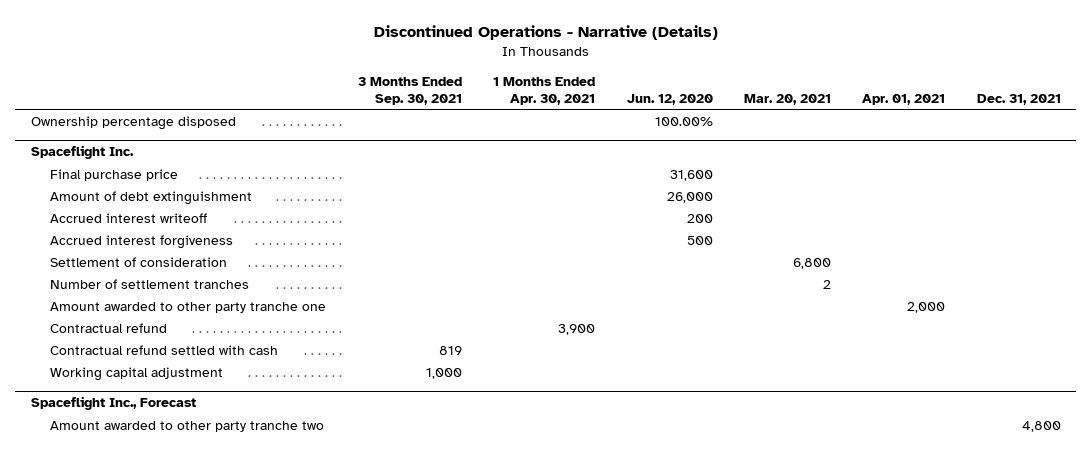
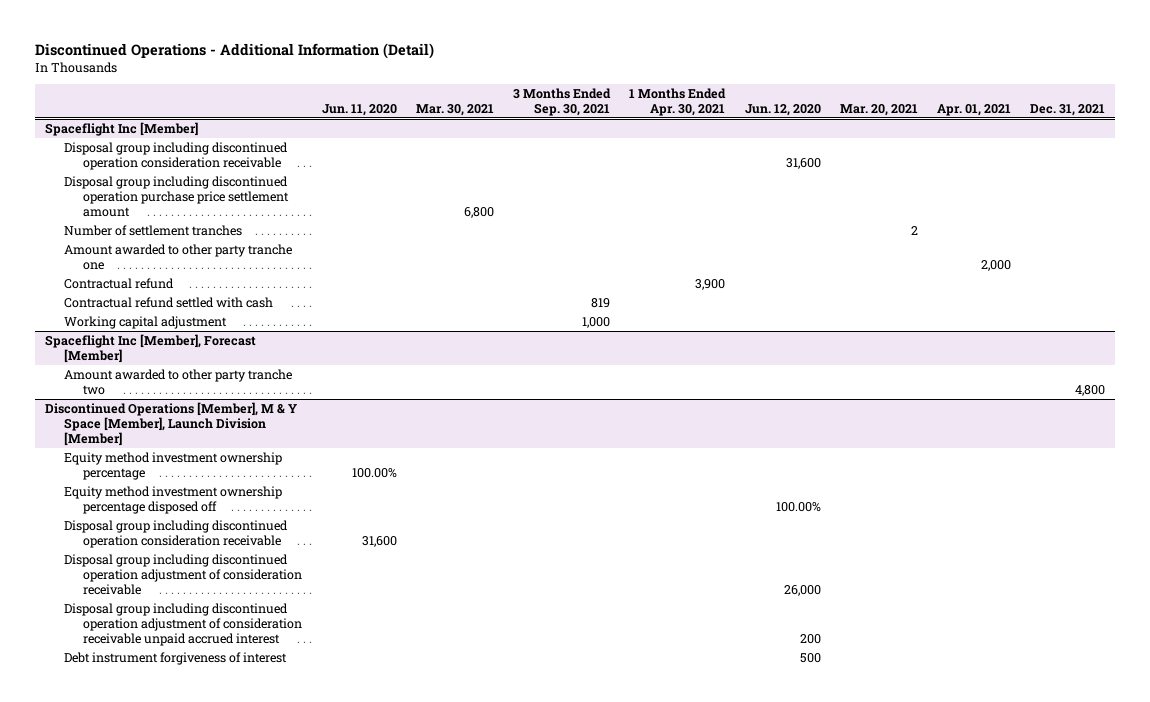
[373,24,718,40] Discontinued Operations - Narrative (Details) -> [35,42,435,59] Discontinued Operations - Additional Information (Detail)
none -> [321,103,397,116] Jun. 11, 2020
none -> [415,103,494,116] Mar. 30, 2021
[30,115,236,130] Ownership percentage disposed -> none
[50,190,253,205] Amount of debt extinguishment -> none
[50,212,208,223] Accrued interest writeoff -> none
[50,234,234,249] Accrued interest forgiveness -> none
[50,256,228,267] Settlement of consideration -> none
[30,145,134,160] Spaceflight Inc. -> [45,122,199,137] Spaceflight Inc [Member]
[50,168,179,181] Final purchase price -> [64,142,289,170] Disposal group including discontinued operation consideration receivable
none -> [64,176,290,217] Disposal group including discontinued operation purchase price settlement amount
[30,396,196,411] Spaceflight Inc., Forecast -> [45,334,257,363] Spaceflight Inc [Member], Forecast [Member]
none -> [45,402,298,446] Discontinued Operations [Member], M & Y Space [Member], Launch Division [Member]
none -> [64,452,283,480] Equity method investment ownership percentage
none -> [64,486,283,514] Equity method investment ownership percentage disposed off
none -> [64,520,289,548] Disposal group including discontinued operation consideration receivable
none -> [64,554,303,595] Disposal group including discontinued operation adjustment of consideration receivable
none -> [64,603,303,646] Disposal group including discontinued operation adjustment of consideration receivable unpaid accrued interest
none -> [64,652,288,666] Debt instrument forgiveness of interest

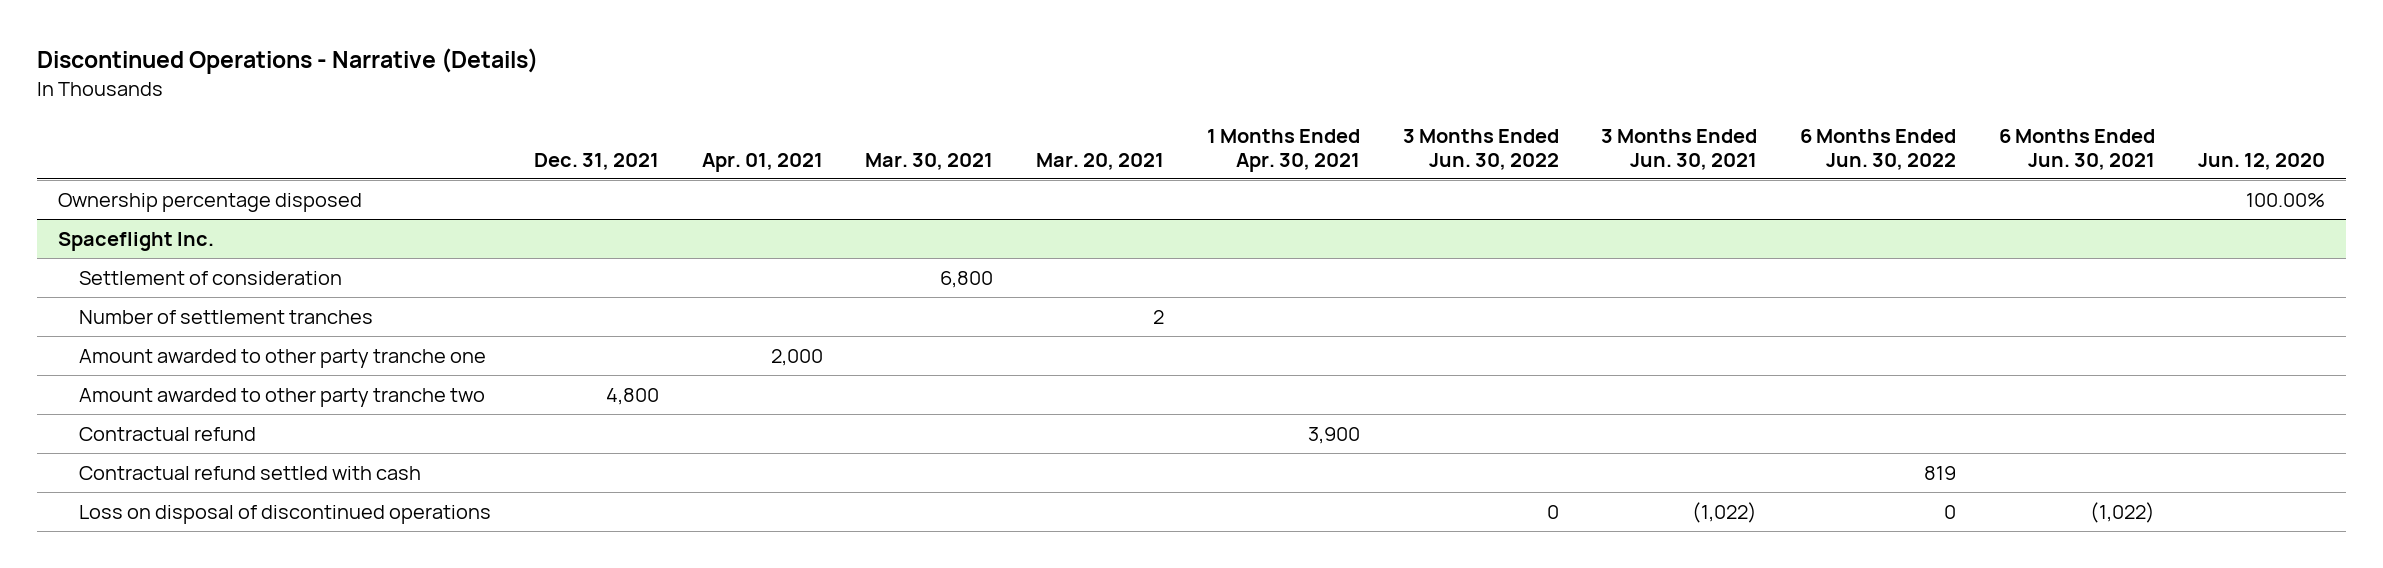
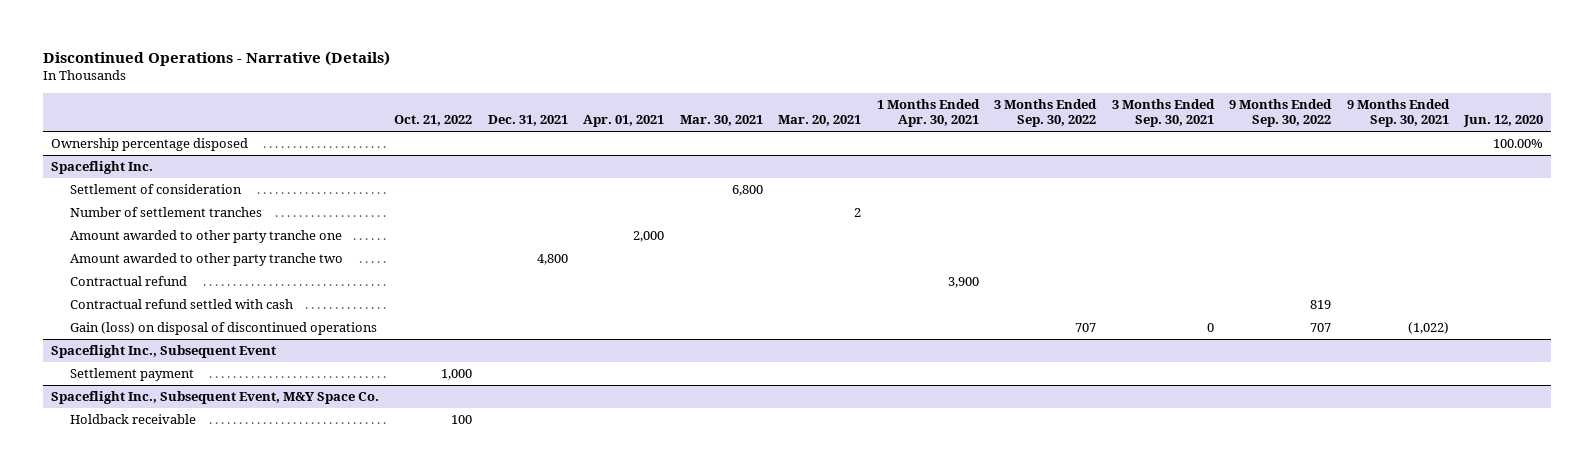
[1402,128,1559,170] 3 Months Ended Jun. 30, 2022 -> none
[1601,128,1758,170] 3 Months Ended Jun. 30, 2021 -> none
[1800,128,1957,170] 6 Months Ended Jun. 30, 2022 -> none
[1998,128,2155,170] 6 Months Ended Jun. 30, 2021 -> none
none -> [394,115,473,127] Oct. 21, 2022
none -> [994,98,1098,128] 3 Months Ended Sep. 30, 2022
none -> [1111,98,1215,128] 3 Months Ended Sep. 30, 2021
none -> [1229,98,1333,128] 9 Months Ended Sep. 30, 2022
none -> [1346,98,1450,128] 9 Months Ended Sep. 30, 2021
[79,504,492,524] Loss on disposal of discontinued operations -> [69,321,377,335] Gain (loss) on disposal of discontinued operations
none -> [50,344,276,358] Spaceflight Inc., Subsequent Event
none -> [69,367,194,381] Settlement payment
none -> [50,390,379,404] Spaceflight Inc., Subsequent Event, M&Y Space Co.
none -> [69,413,196,424] Holdback receivable

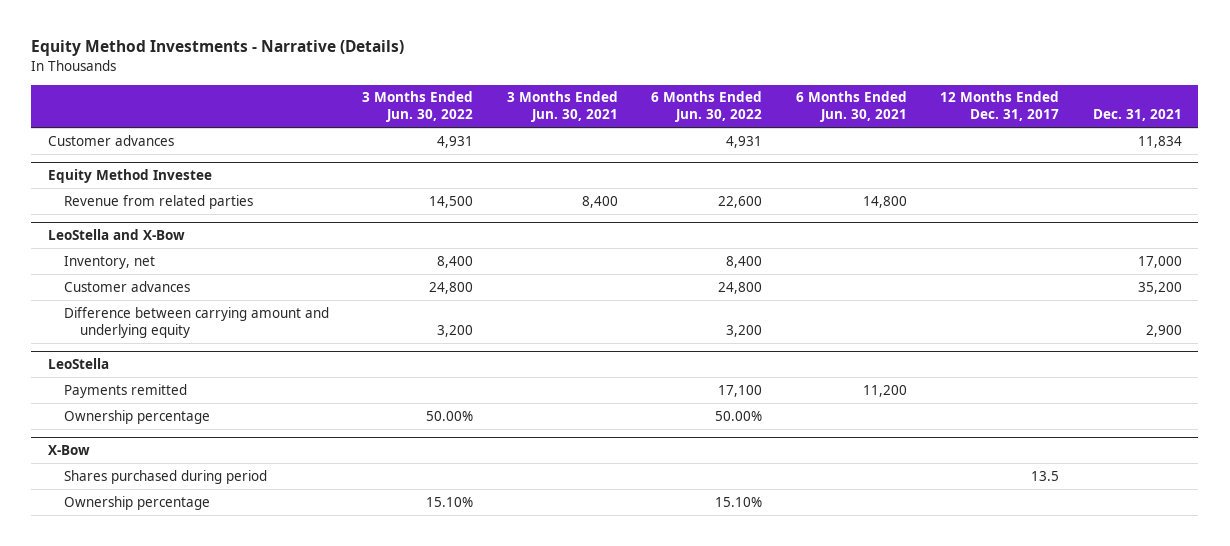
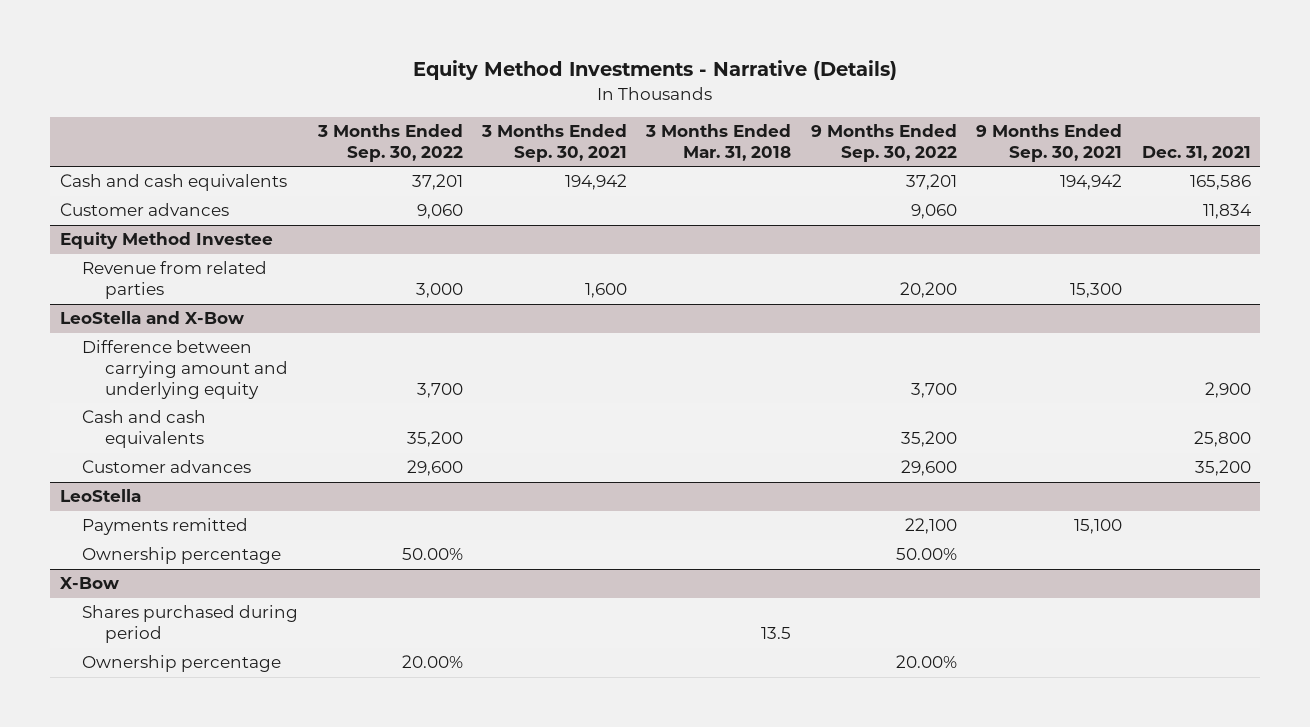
[362,91,474,123] 3 Months Ended Jun. 30, 2022 -> none
[506,91,618,123] 3 Months Ended Jun. 30, 2021 -> none
[651,91,763,123] 6 Months Ended Jun. 30, 2022 -> none
[795,91,907,123] 6 Months Ended Jun. 30, 2021 -> none
[940,91,1060,122] 12 Months Ended Dec. 31, 2017 -> none
none -> [316,123,463,162] 3 Months Ended Sep. 30, 2022
none -> [480,123,627,162] 3 Months Ended Sep. 30, 2021
none -> [645,123,792,161] 3 Months Ended Mar. 31, 2018
none -> [810,123,957,162] 9 Months Ended Sep. 30, 2022
none -> [976,123,1123,162] 9 Months Ended Sep. 30, 2021
none -> [59,174,287,192] Cash and cash equivalents
[64,255,156,269] Inventory, net -> none
none -> [82,410,207,449] Cash and cash equivalents
[64,280,191,292] Customer advances -> [82,460,252,474] Customer advances

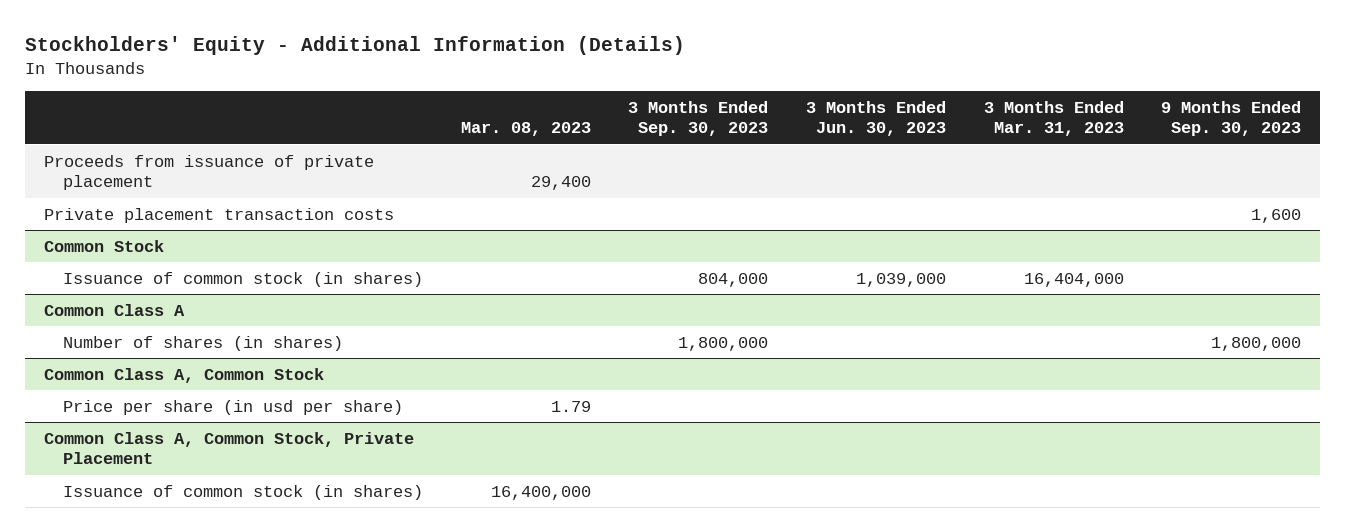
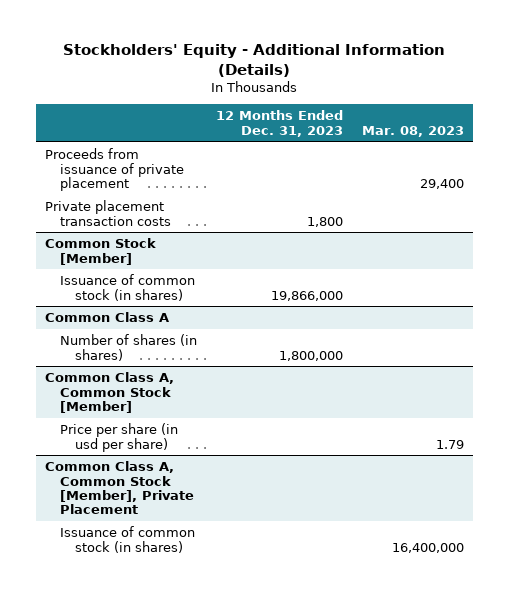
[628,100,769,136] 3 Months Ended Sep. 30, 2023 -> none
[805,100,946,136] 3 Months Ended Jun. 30, 2023 -> none
[983,100,1124,136] 3 Months Ended Mar. 31, 2023 -> none
[1161,100,1302,136] 9 Months Ended Sep. 30, 2023 -> none
none -> [215,110,343,137] 12 Months Ended Dec. 31, 2023
[44,239,165,252] Common Stock -> [45,238,157,265] Common Stock [Member]
[44,367,325,383] Common Class A, Common Stock -> [45,372,175,413] Common Class A, Common Stock [Member]
[44,431,415,465] Common Class A, Common Stock, Private Placement -> [45,461,195,515] Common Class A, Common Stock [Member], Private Placement

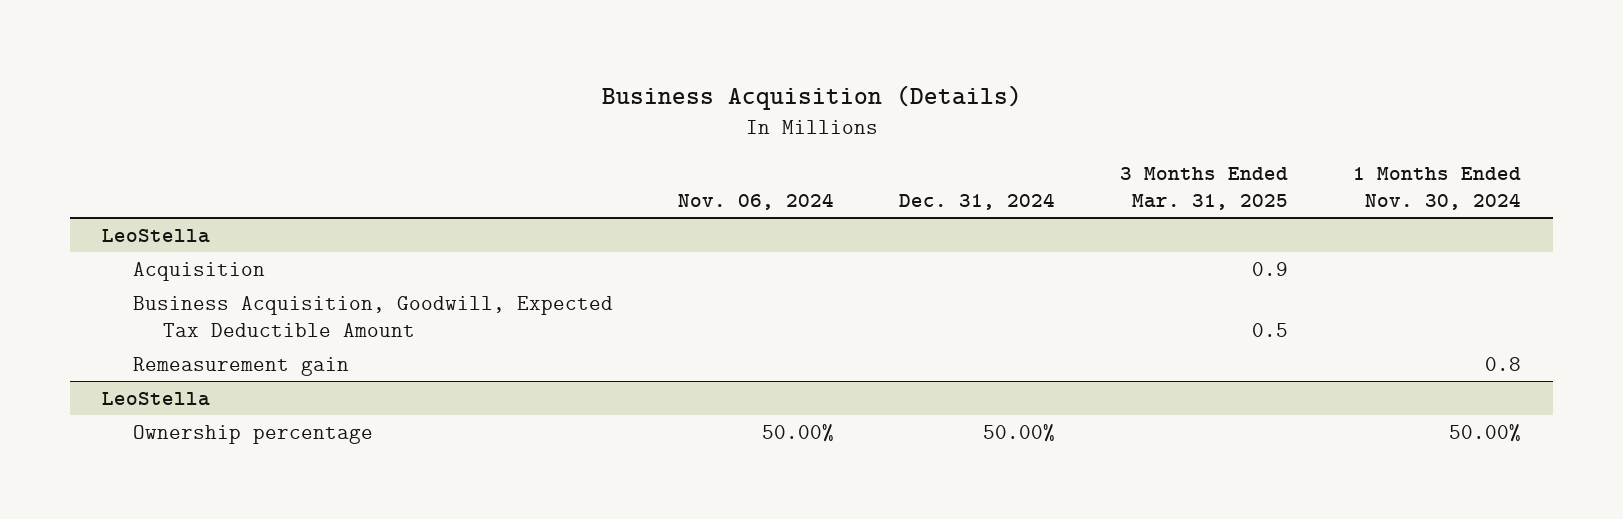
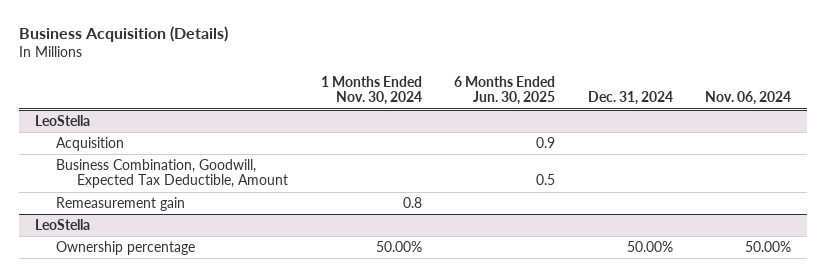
[1119,166,1288,211] 3 Months Ended Mar. 31, 2025 -> none
none -> [454,75,556,106] 6 Months Ended Jun. 30, 2025
[132,295,613,337] Business Acquisition, Goodwill, Expected Tax Deductible Amount -> [56,158,289,189] Business Combination, Goodwill, Expected Tax Deductible, Amount

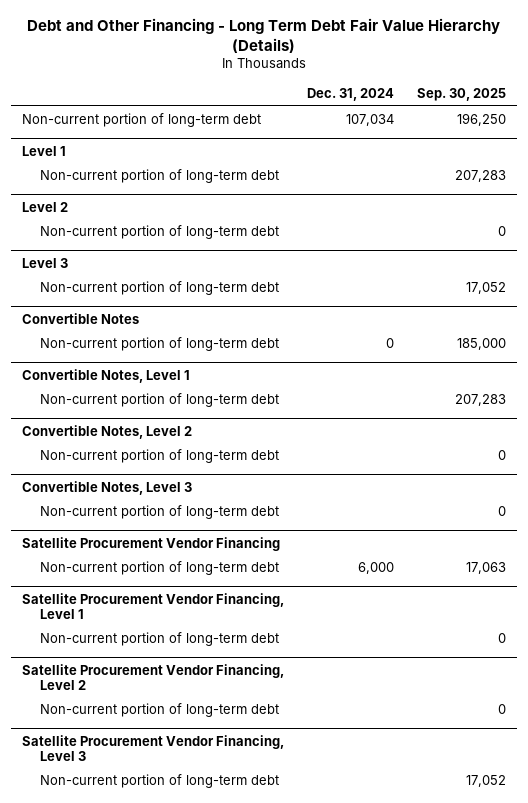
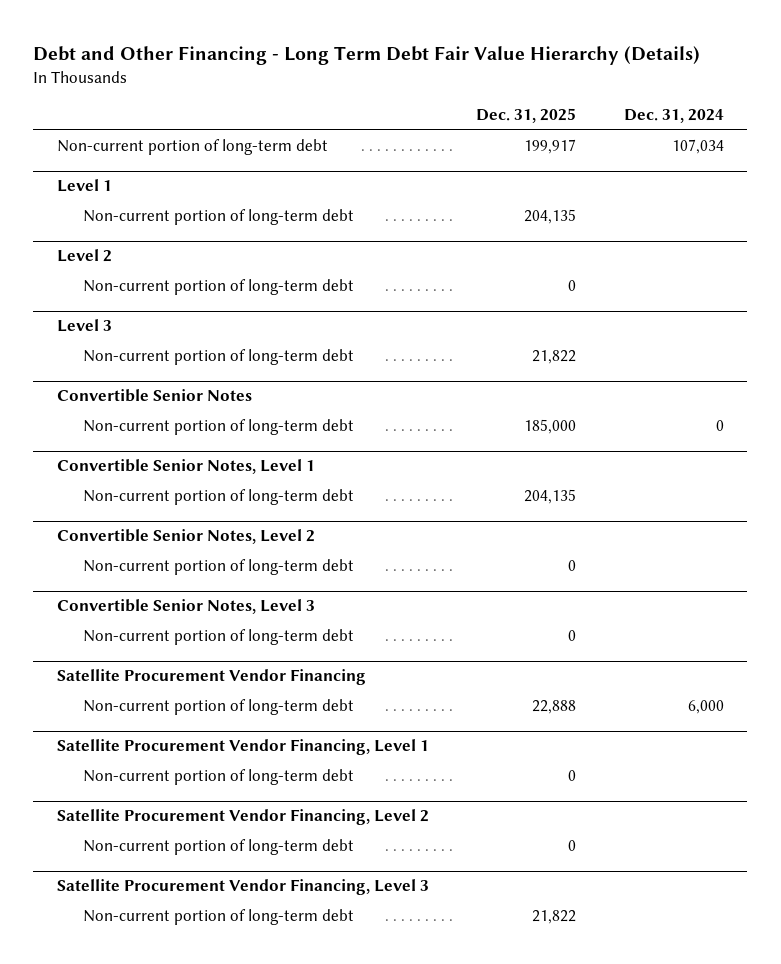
[416,88,506,102] Sep. 30, 2025 -> none
none -> [476,108,577,124] Dec. 31, 2025
[22,312,140,324] Convertible Notes -> [57,389,253,403] Convertible Senior Notes
[22,368,191,383] Convertible Notes, Level 1 -> [57,459,316,475] Convertible Senior Notes, Level 1
[22,424,193,439] Convertible Notes, Level 2 -> [57,529,316,545] Convertible Senior Notes, Level 2
[22,480,193,495] Convertible Notes, Level 3 -> [57,599,316,615] Convertible Senior Notes, Level 3

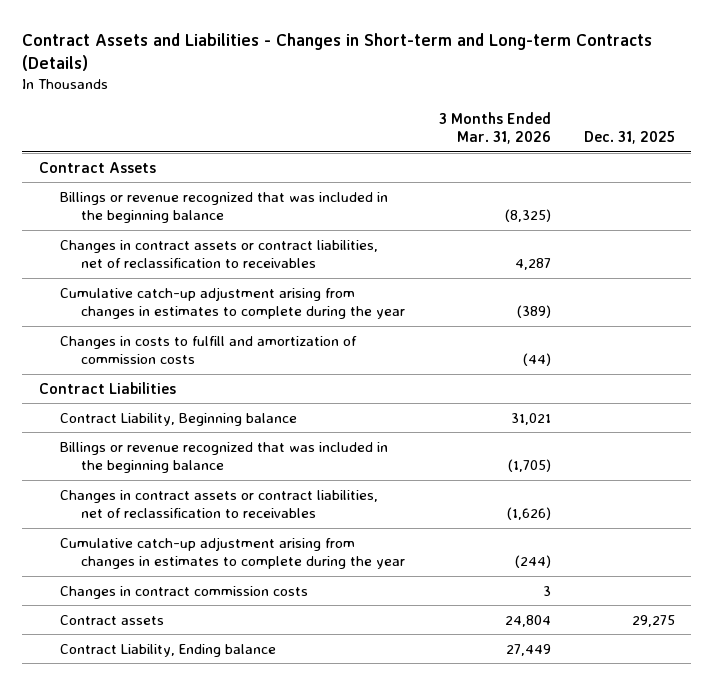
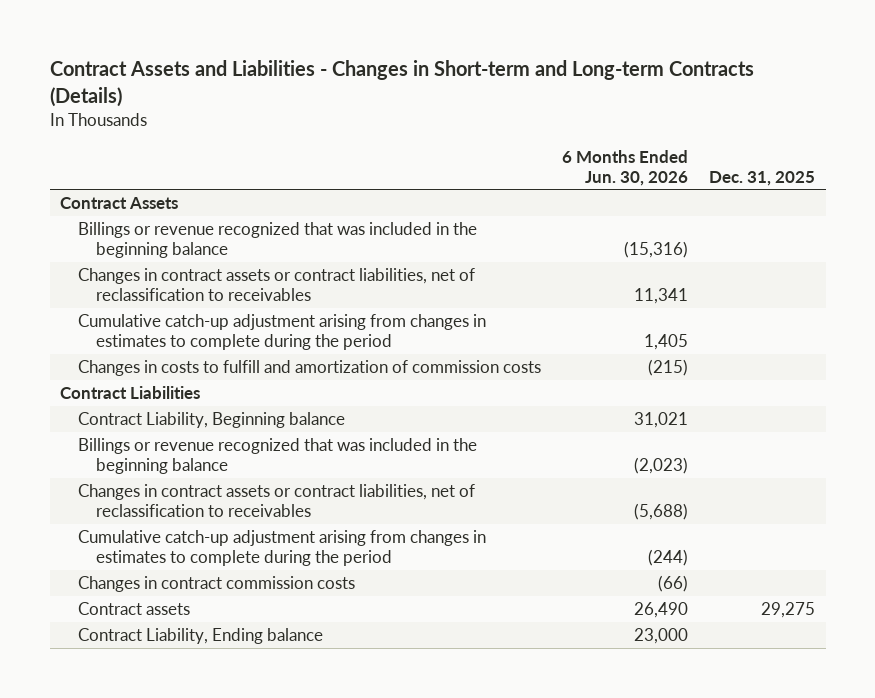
[438,111,551,145] 3 Months Ended Mar. 31, 2026 -> none
none -> [562,149,689,186] 6 Months Ended Jun. 30, 2026
[60,286,406,320] Cumulative catch-up adjustment arising from changes in estimates to complete during the year -> [77,314,486,351] Cumulative catch-up adjustment arising from changes in estimates to complete during the period
[60,536,406,570] Cumulative catch-up adjustment arising from changes in estimates to complete during the year -> [77,530,486,567] Cumulative catch-up adjustment arising from changes in estimates to complete during the period

